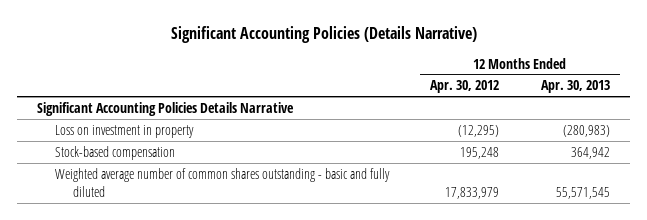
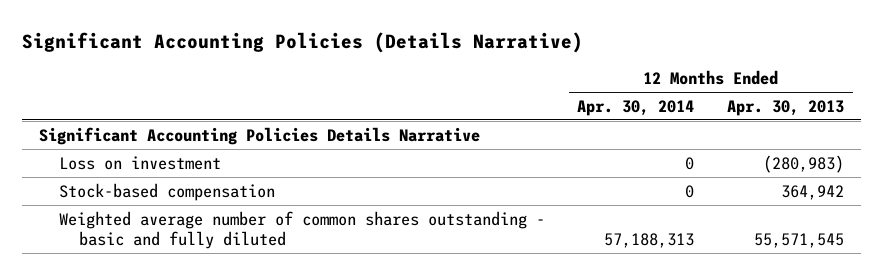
[430,80,500,94] Apr. 30, 2012 -> none
none -> [577,99,695,116] Apr. 30, 2014
[55,124,195,138] Loss on investment in property -> [58,155,221,170] Loss on investment

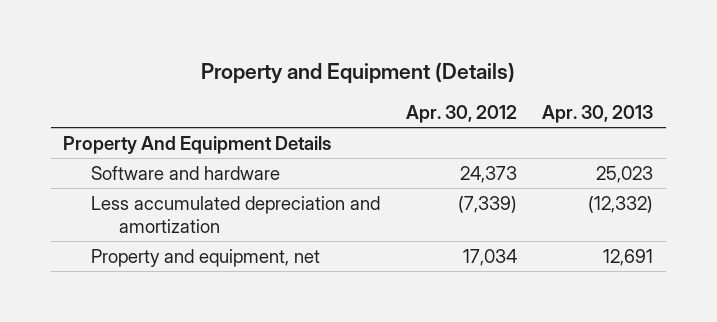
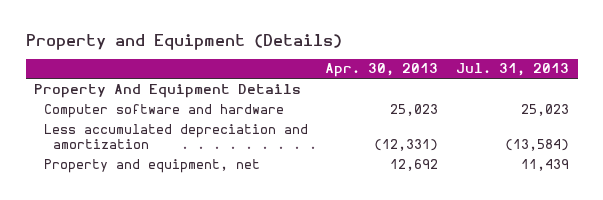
[405,104,517,123] Apr. 30, 2012 -> none
none -> [455,63,569,77] Jul. 31, 2013
[91,165,281,180] Software and hardware -> [43,103,284,118] Computer software and hardware
[588,195,654,213] (12,332) -> [374,138,439,151] (12,331)
[603,248,654,266] 12,691 -> [390,158,439,171] 12,692

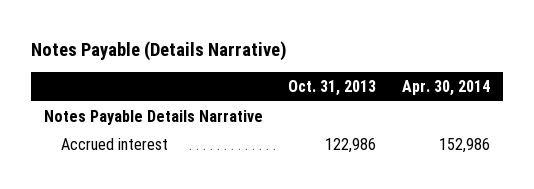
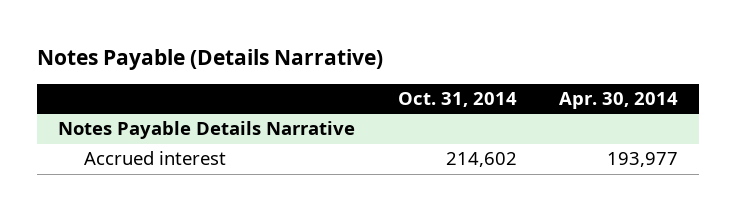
[288,80,377,97] Oct. 31, 2013 -> none
none -> [397,91,517,107] Oct. 31, 2014
[439,137,491,153] 152,986 -> [607,152,679,168] 193,977

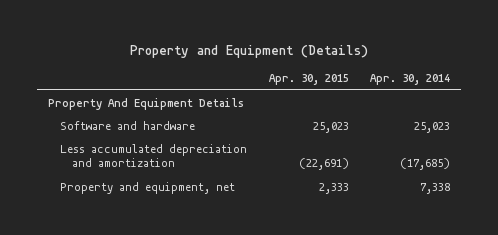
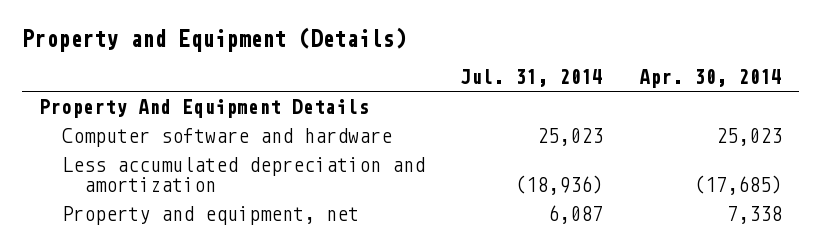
[268,74,349,86] Apr. 30, 2015 -> none
none -> [460,69,604,88] Jul. 31, 2014
[59,120,195,130] Software and hardware -> [61,127,392,147] Computer software and hardware

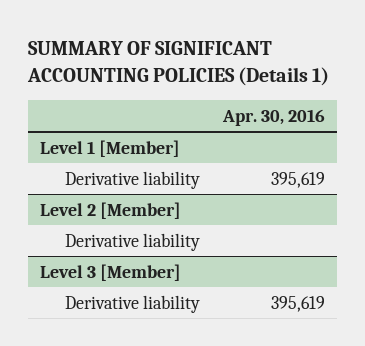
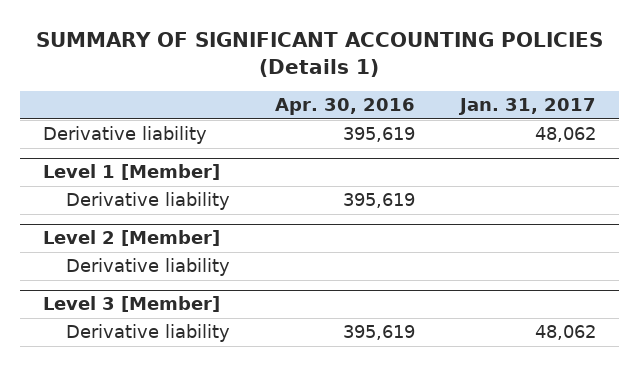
none -> [458,98,597,116] Jan. 31, 2017
none -> [42,126,207,145] Derivative liability

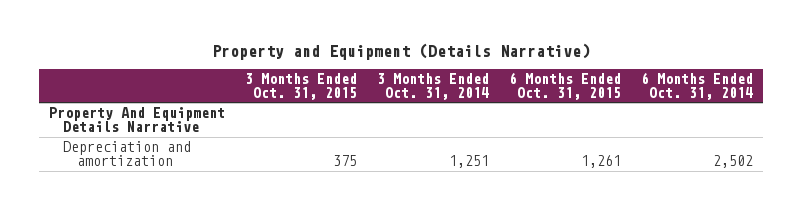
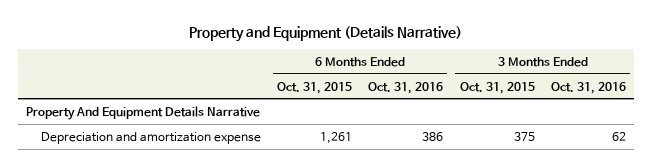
[376,72,489,101] 3 Months Ended Oct. 31, 2014 -> none
[640,71,753,101] 6 Months Ended Oct. 31, 2014 -> none
none -> [368,81,444,94] Oct. 31, 2016
none -> [550,81,626,94] Oct. 31, 2016
[62,141,191,167] Depreciation and amortization -> [40,131,261,144] Depreciation and amortization expense

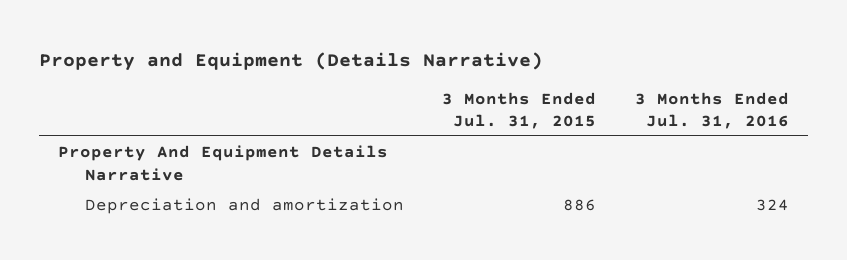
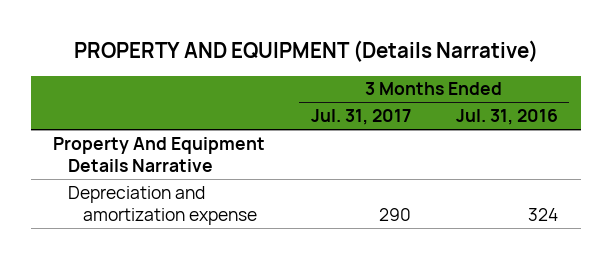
[38,51,543,71] Property and Equipment (Details Narrative) -> [73,39,538,62] PROPERTY AND EQUIPMENT (Details Narrative)
[442,91,597,129] 3 Months Ended Jul. 31, 2015 -> none
none -> [310,109,411,126] Jul. 31, 2017
[84,198,404,215] Depreciation and amortization -> [68,185,258,225] Depreciation and amortization expense

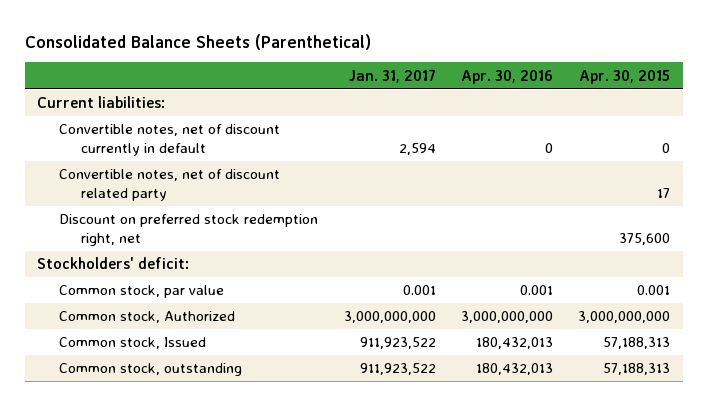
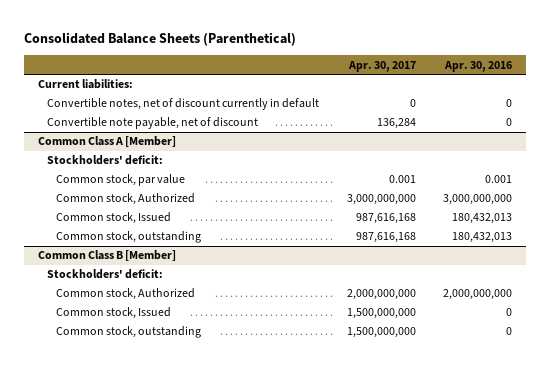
[348,68,436,83] Jan. 31, 2017 -> none
[579,69,671,84] Apr. 30, 2015 -> none
none -> [347,60,416,72] Apr. 30, 2017
[59,169,281,201] Convertible notes, net of discount related party -> none
[59,214,319,246] Discount on preferred stock redemption right, net -> none
none -> [46,117,258,130] Convertible note payable, net of discount
none -> [37,136,176,148] Common Class A [Member]
none -> [37,250,176,262] Common Class B [Member]
none -> [46,269,163,280] Stockholders' deficit:
none -> [56,288,196,301] Common stock, Authorized
none -> [56,307,172,320] Common stock, Issued
none -> [56,326,202,339] Common stock, outstanding

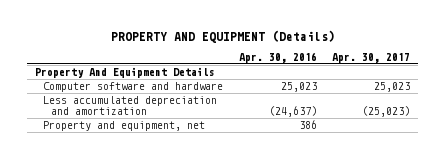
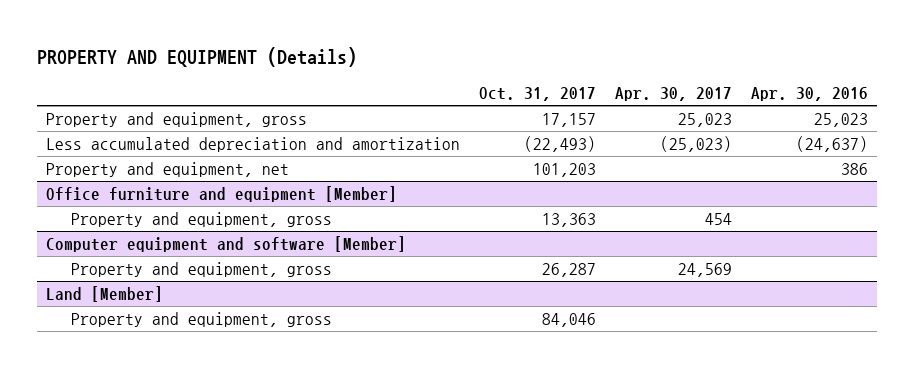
none -> [478,87,596,102] Oct. 31, 2017
[35,66,216,78] Property And Equipment Details -> none
[42,81,223,92] Computer software and hardware -> [46,111,308,127] Property and equipment, gross
none -> [46,185,398,202] Office furniture and equipment [Member]
none -> [70,211,332,227] Property and equipment, gross
none -> [46,235,407,252] Computer equipment and software [Member]
none -> [70,261,332,277] Property and equipment, gross
none -> [46,285,164,302] Land [Member]
none -> [70,311,332,327] Property and equipment, gross

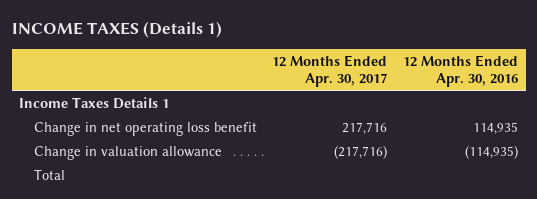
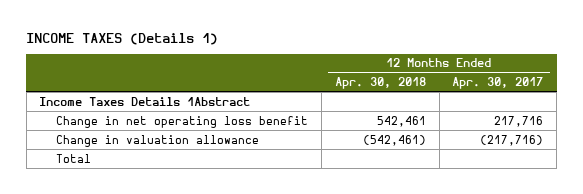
[402,54,518,88] 12 Months Ended Apr. 30, 2016 -> none
none -> [334,77,426,90] Apr. 30, 2018
[19,96,170,109] Income Taxes Details 1 -> [39,96,251,106] Income Taxes Details 1Abstract

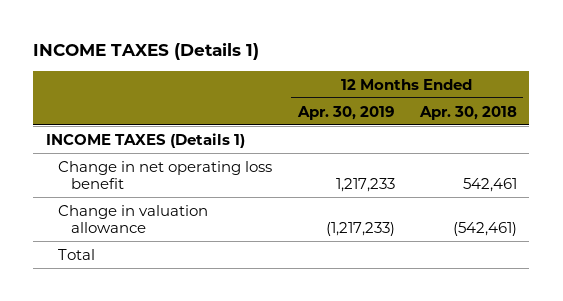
[452,77,544,90] Apr. 30, 2017 -> none
none -> [296,105,395,120] Apr. 30, 2019
[39,96,251,106] Income Taxes Details 1Abstract -> [45,132,245,148] INCOME TAXES (Details 1)

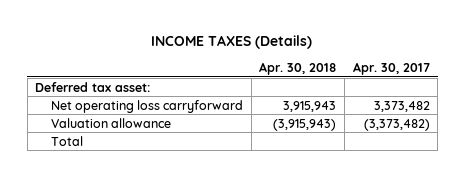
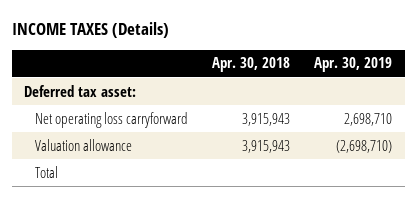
[352,61,430,75] Apr. 30, 2017 -> none
none -> [314,57,393,73] Apr. 30, 2019
[273,118,337,131] (3,915,943) -> [242,139,291,153] 3,915,943

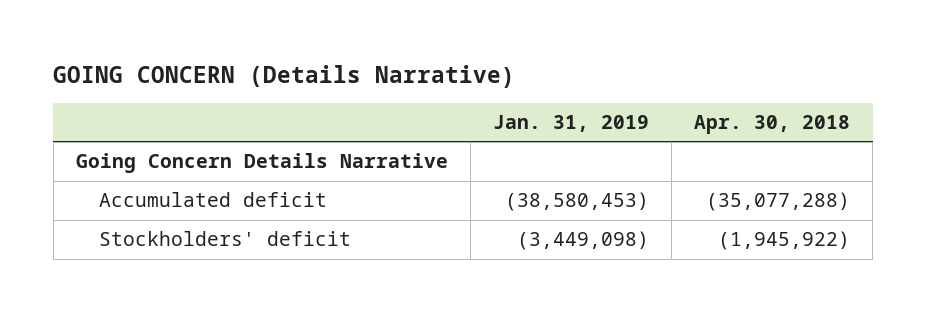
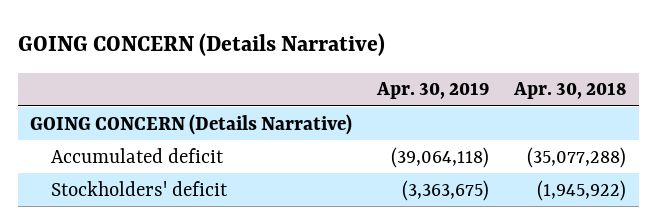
[492,114,649,132] Jan. 31, 2019 -> none
none -> [376,82,490,100] Apr. 30, 2019
[75,153,448,174] Going Concern Details Narrative -> [30,113,353,135] GOING CONCERN (Details Narrative)

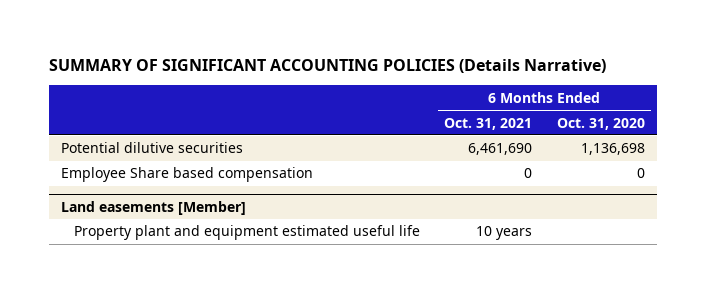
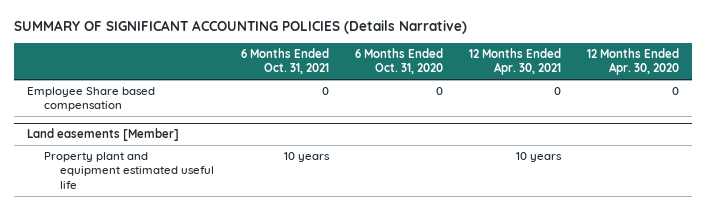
none -> [468,47,561,76] 12 Months Ended Apr. 30, 2021
none -> [587,47,680,76] 12 Months Ended Apr. 30, 2020
[61,142,244,154] Potential dilutive securities -> none

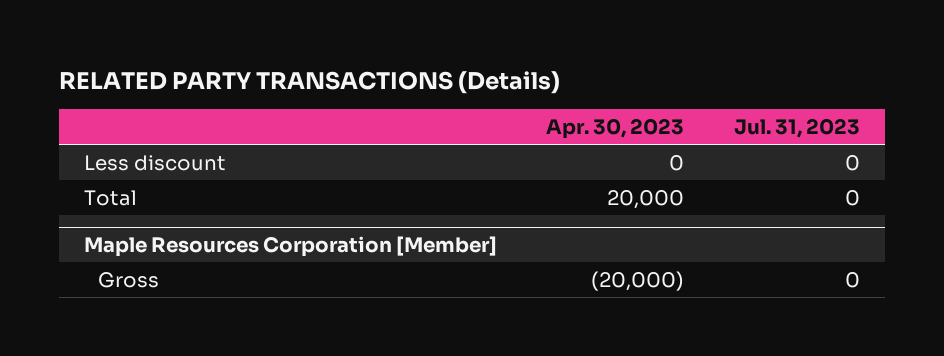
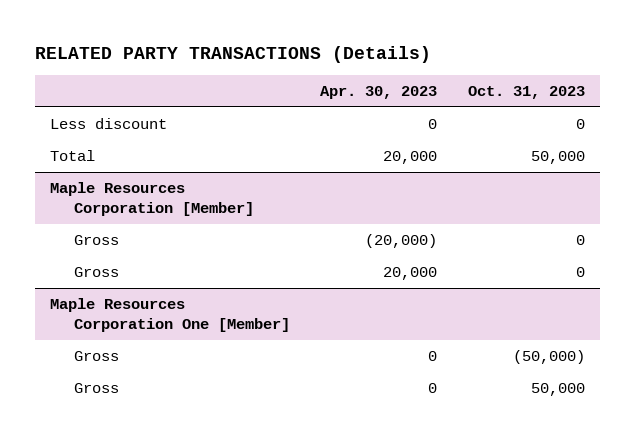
[734,118,861,139] Jul. 31, 2023 -> none
none -> [467,85,585,99] Oct. 31, 2023
none -> [74,267,120,278] Gross
none -> [50,298,291,332] Maple Resources Corporation One [Member]
none -> [74,351,120,362] Gross
none -> [74,383,120,394] Gross

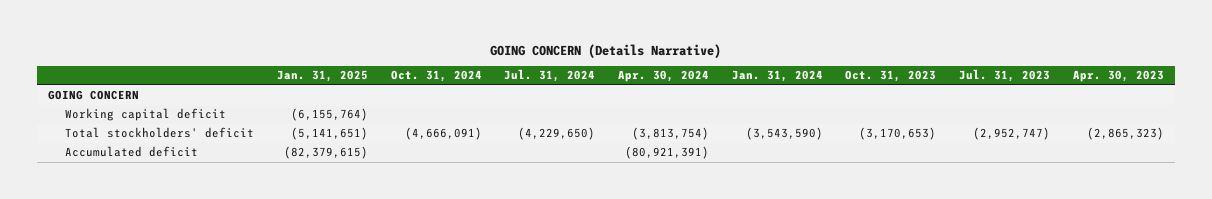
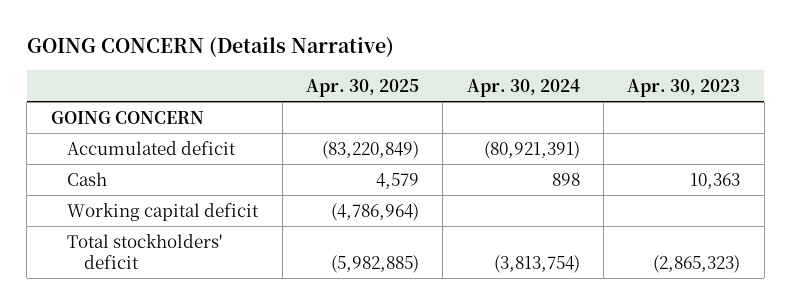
[276,70,368,83] Jan. 31, 2025 -> none
[390,70,482,83] Oct. 31, 2024 -> none
[504,69,596,83] Jul. 31, 2024 -> none
[731,70,823,83] Jan. 31, 2024 -> none
[845,70,937,83] Oct. 31, 2023 -> none
[958,69,1050,83] Jul. 31, 2023 -> none
none -> [305,78,419,97] Apr. 30, 2025
[65,146,199,158] Accumulated deficit -> [67,140,237,155] Accumulated deficit
none -> [67,171,108,186] Cash

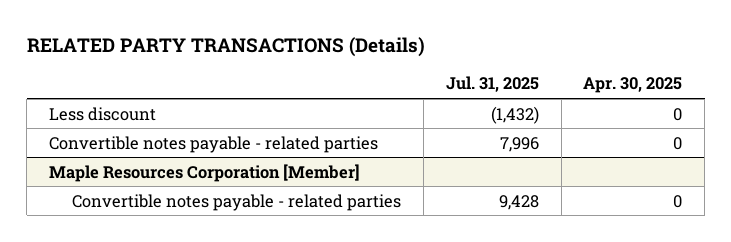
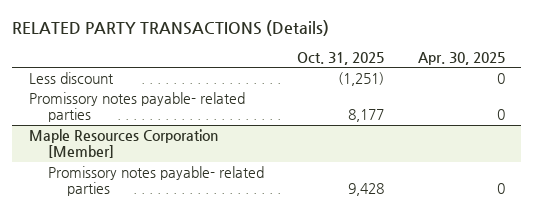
[445,76,539,93] Jul. 31, 2025 -> none
none -> [297,51,385,65] Oct. 31, 2025
[48,135,378,153] Convertible notes payable - related parties -> [29,91,246,123] Promissory notes payable- related parties
[72,193,402,211] Convertible notes payable - related parties -> [48,165,265,197] Promissory notes payable- related parties

